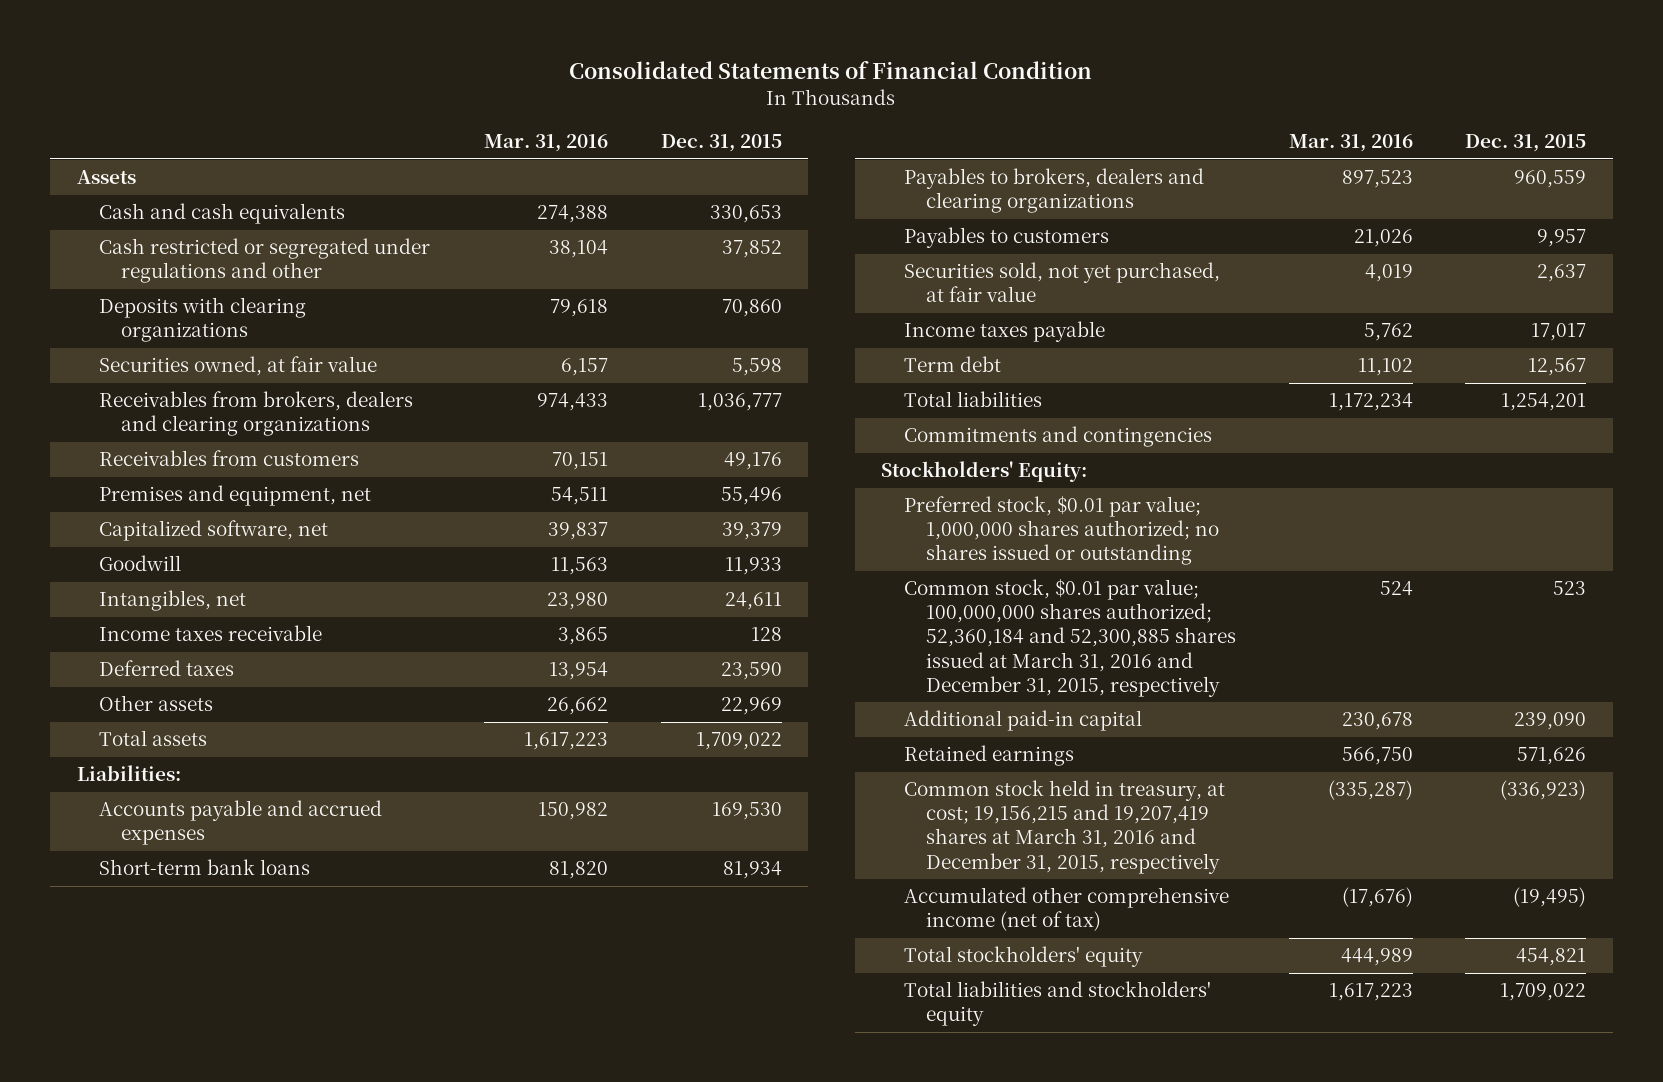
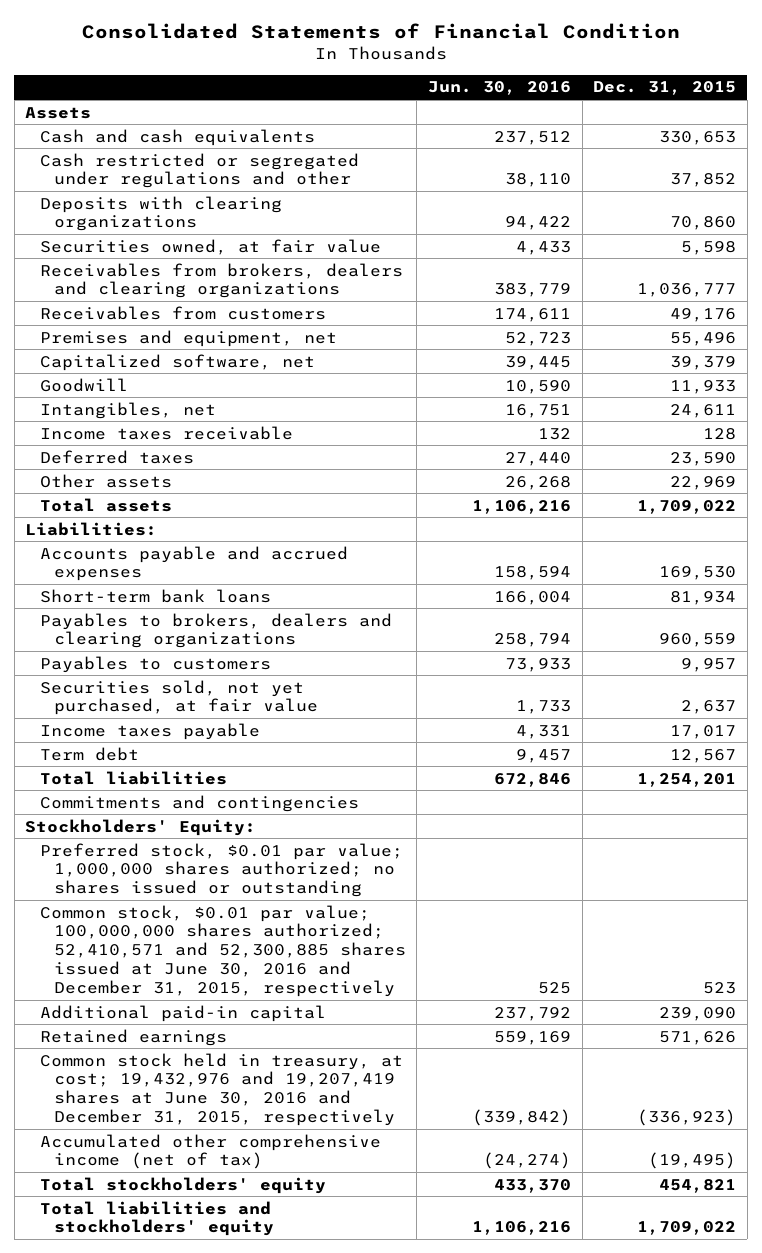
[483,134,608,153] Mar. 31, 2016 -> none
none -> [428,81,572,96] Jun. 30, 2016
[903,579,1236,697] Common stock, $0.01 par value; 100,000,000 shares authorized; 52,360,184 and 52,300,885 shares issued at March 31, 2016 and December 31, 2015, respectively -> [39,904,406,997] Common stock, $0.01 par value; 100,000,000 shares authorized; 52,410,571 and 52,300,885 shares issued at June 30, 2016 and December 31, 2015, respectively
[903,780,1225,874] Common stock held in treasury, at cost; 19,156,215 and 19,207,419 shares at March 31, 2016 and December 31, 2015, respectively -> [39,1052,403,1127] Common stock held in treasury, at cost; 19,432,976 and 19,207,419 shares at June 30, 2016 and December 31, 2015, respectively

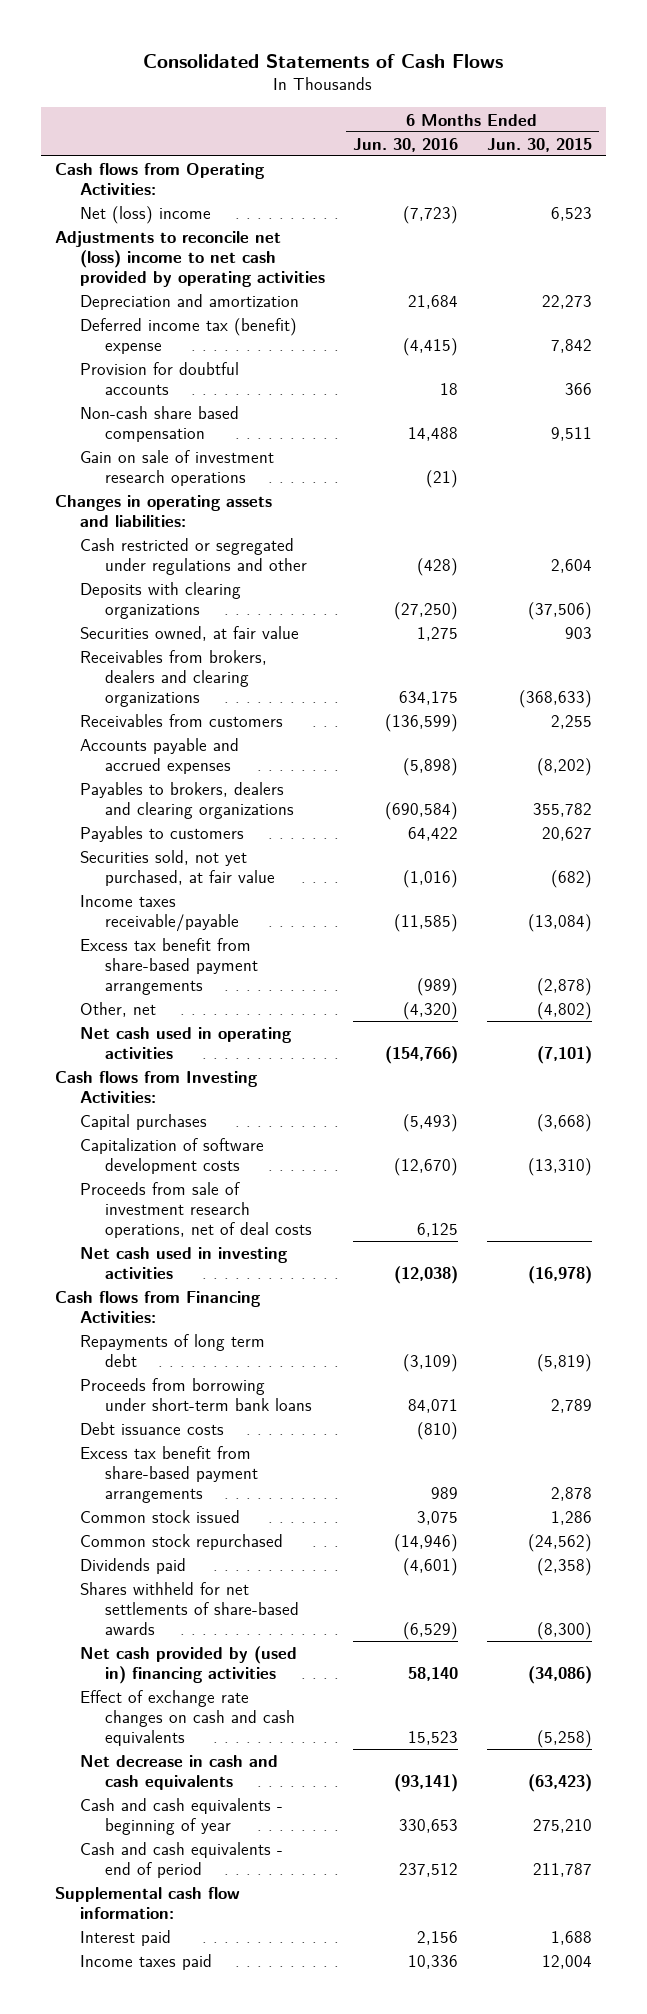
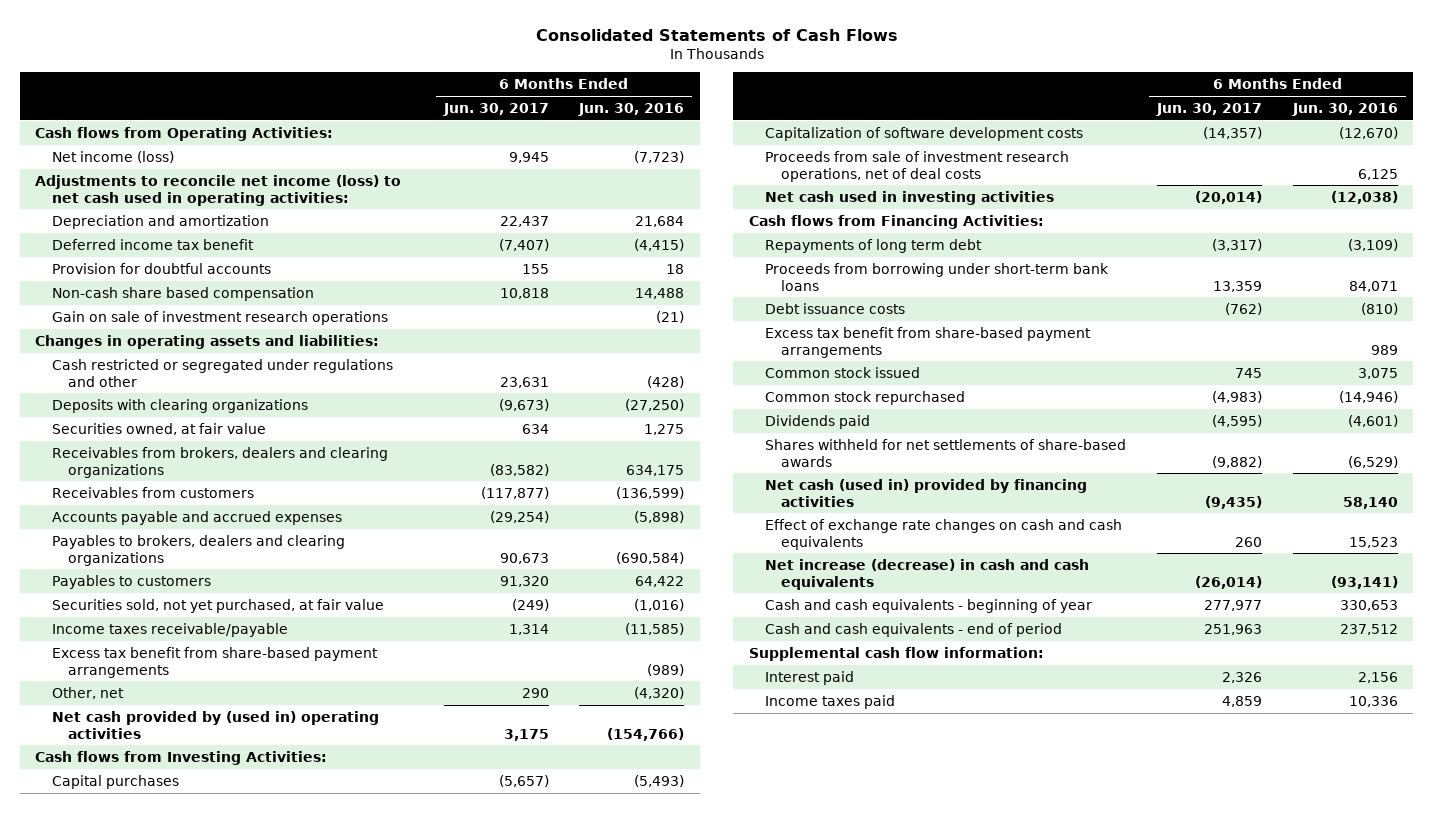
[486,137,592,152] Jun. 30, 2015 -> none
none -> [442,102,549,116] Jun. 30, 2017
[80,206,212,225] Net (loss) income -> [51,150,174,163] Net income (loss)
[55,231,326,287] Adjustments to reconcile net (loss) income to net cash provided by operating activities -> [35,174,402,206] Adjustments to reconcile net income (loss) to net cash used in operating activities:
[80,318,298,354] Deferred income tax (benefit) expense -> [51,238,254,250] Deferred income tax benefit
[80,1027,293,1059] Net cash used in operating activities -> [51,710,379,739] Net cash provided by (used in) operating activities
[80,1646,298,1684] Net cash provided by (used in) financing activities -> [765,478,1088,507] Net cash (used in) provided by financing activities
[80,1755,279,1790] Net decrease in cash and cash equivalents -> [765,558,1090,590] Net increase (decrease) in cash and cash equivalents

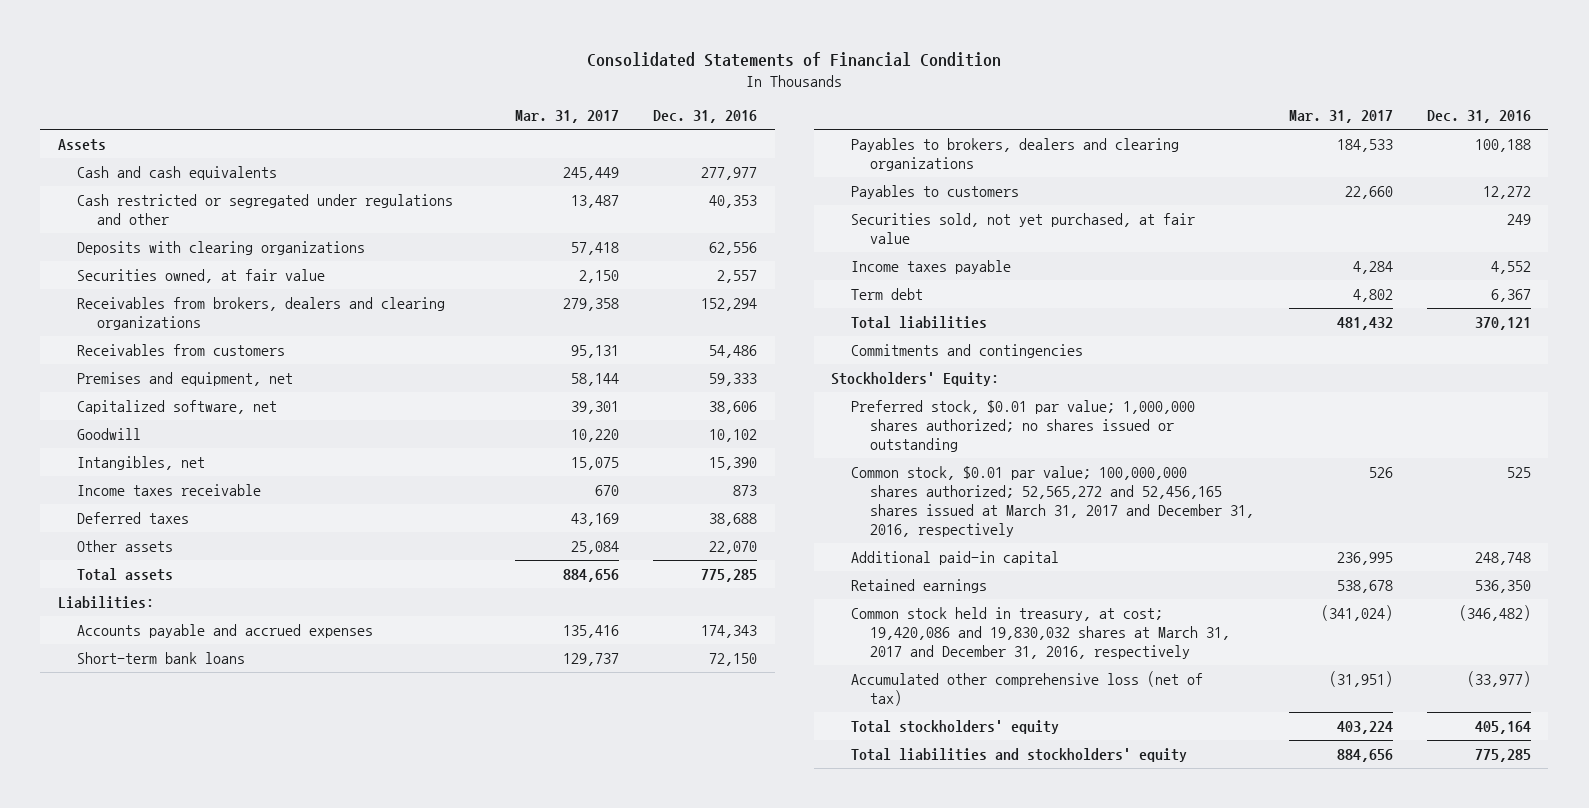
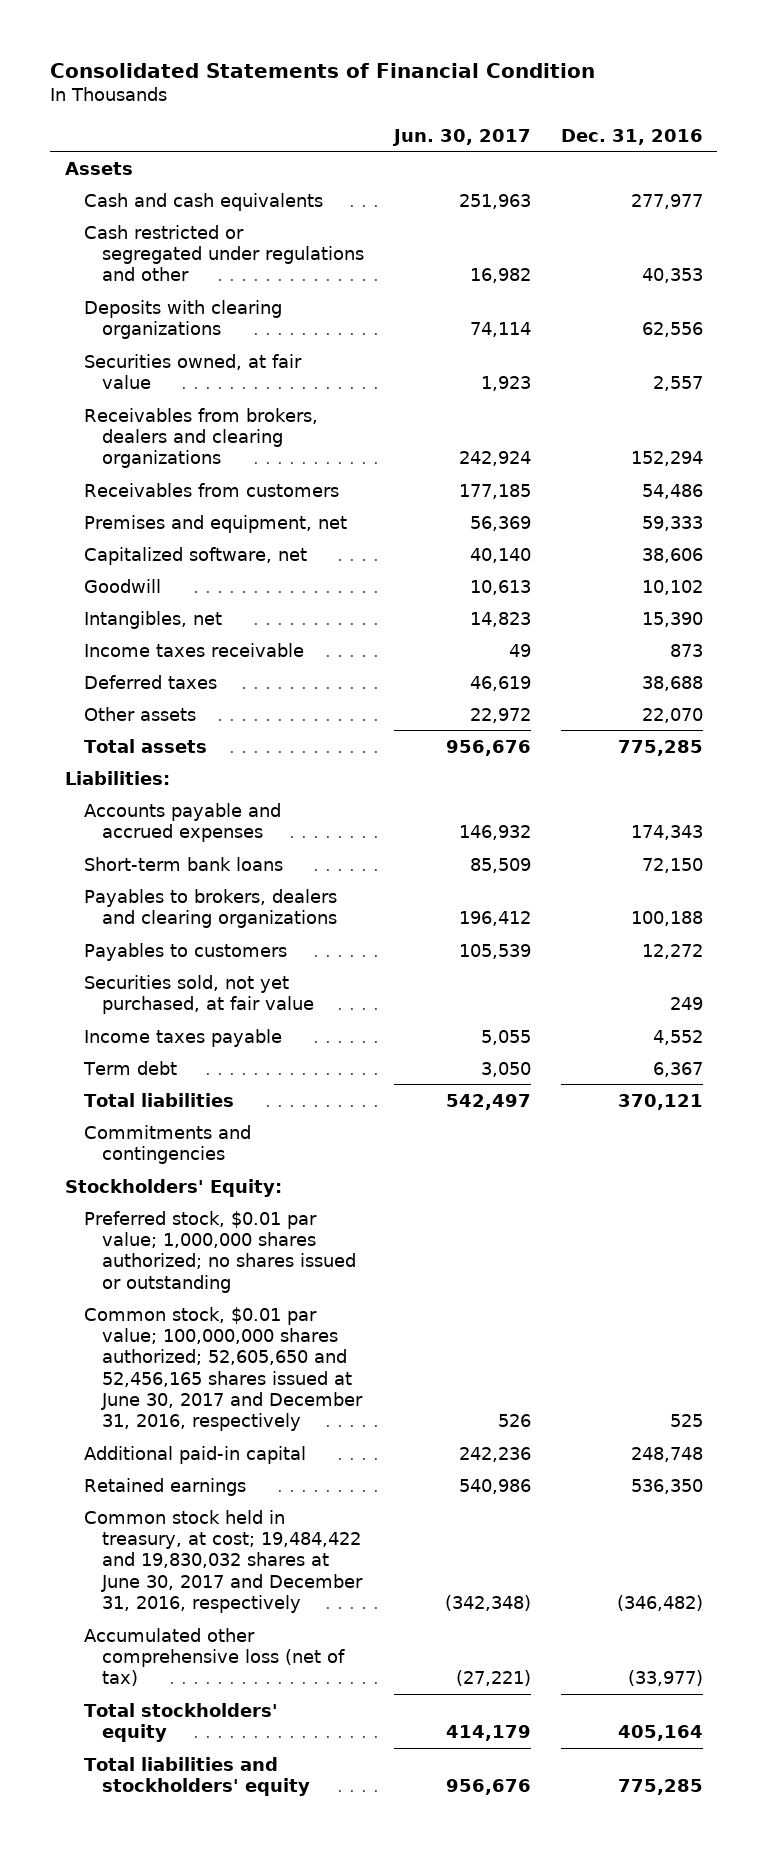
[515,110,620,124] Mar. 31, 2017 -> none
none -> [391,128,531,146] Jun. 30, 2017
[850,465,1255,537] Common stock, $0.01 par value; 100,000,000 shares authorized; 52,565,272 and 52,456,165 shares issued at March 31, 2017 and December 31, 2016, respectively -> [83,1306,364,1432] Common stock, $0.01 par value; 100,000,000 shares authorized; 52,605,650 and 52,456,165 shares issued at June 30, 2017 and December 31, 2016, respectively
[850,606,1231,659] Common stock held in treasury, at cost; 19,420,086 and 19,830,032 shares at March 31, 2017 and December 31, 2016, respectively -> [83,1509,364,1613] Common stock held in treasury, at cost; 19,484,422 and 19,830,032 shares at June 30, 2017 and December 31, 2016, respectively

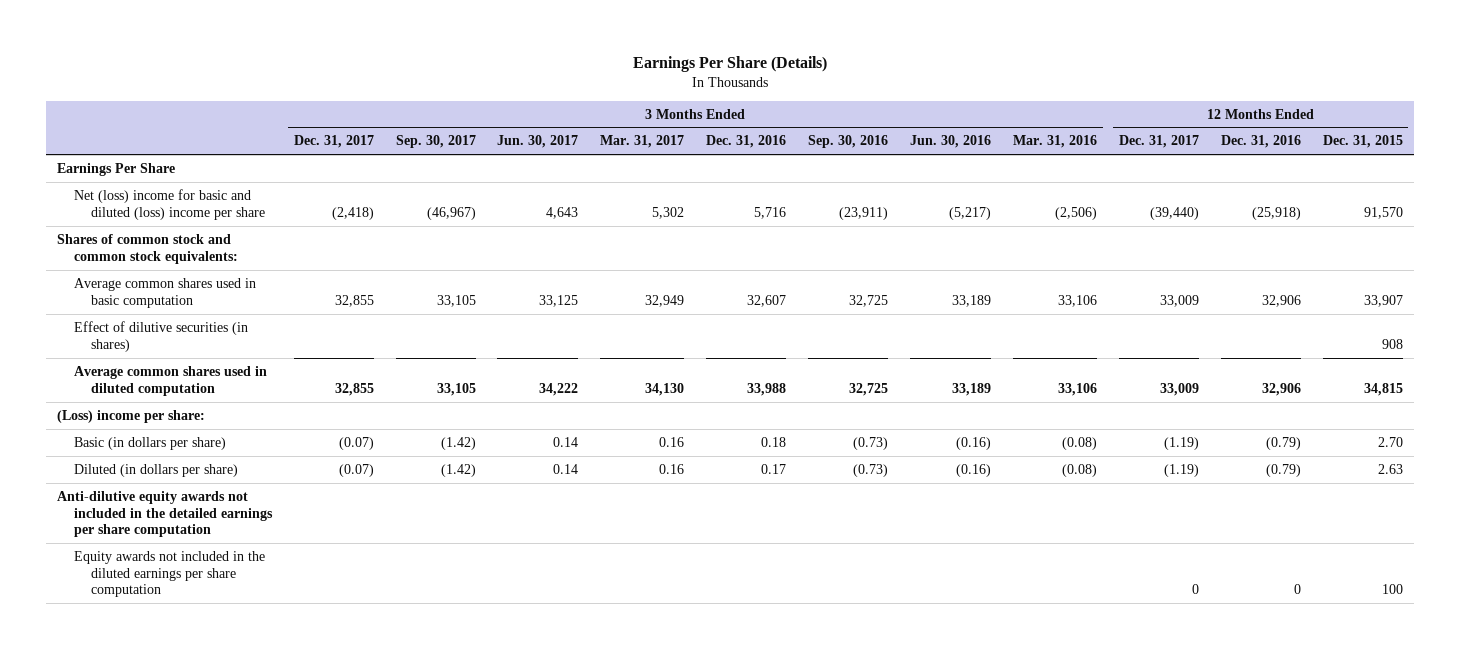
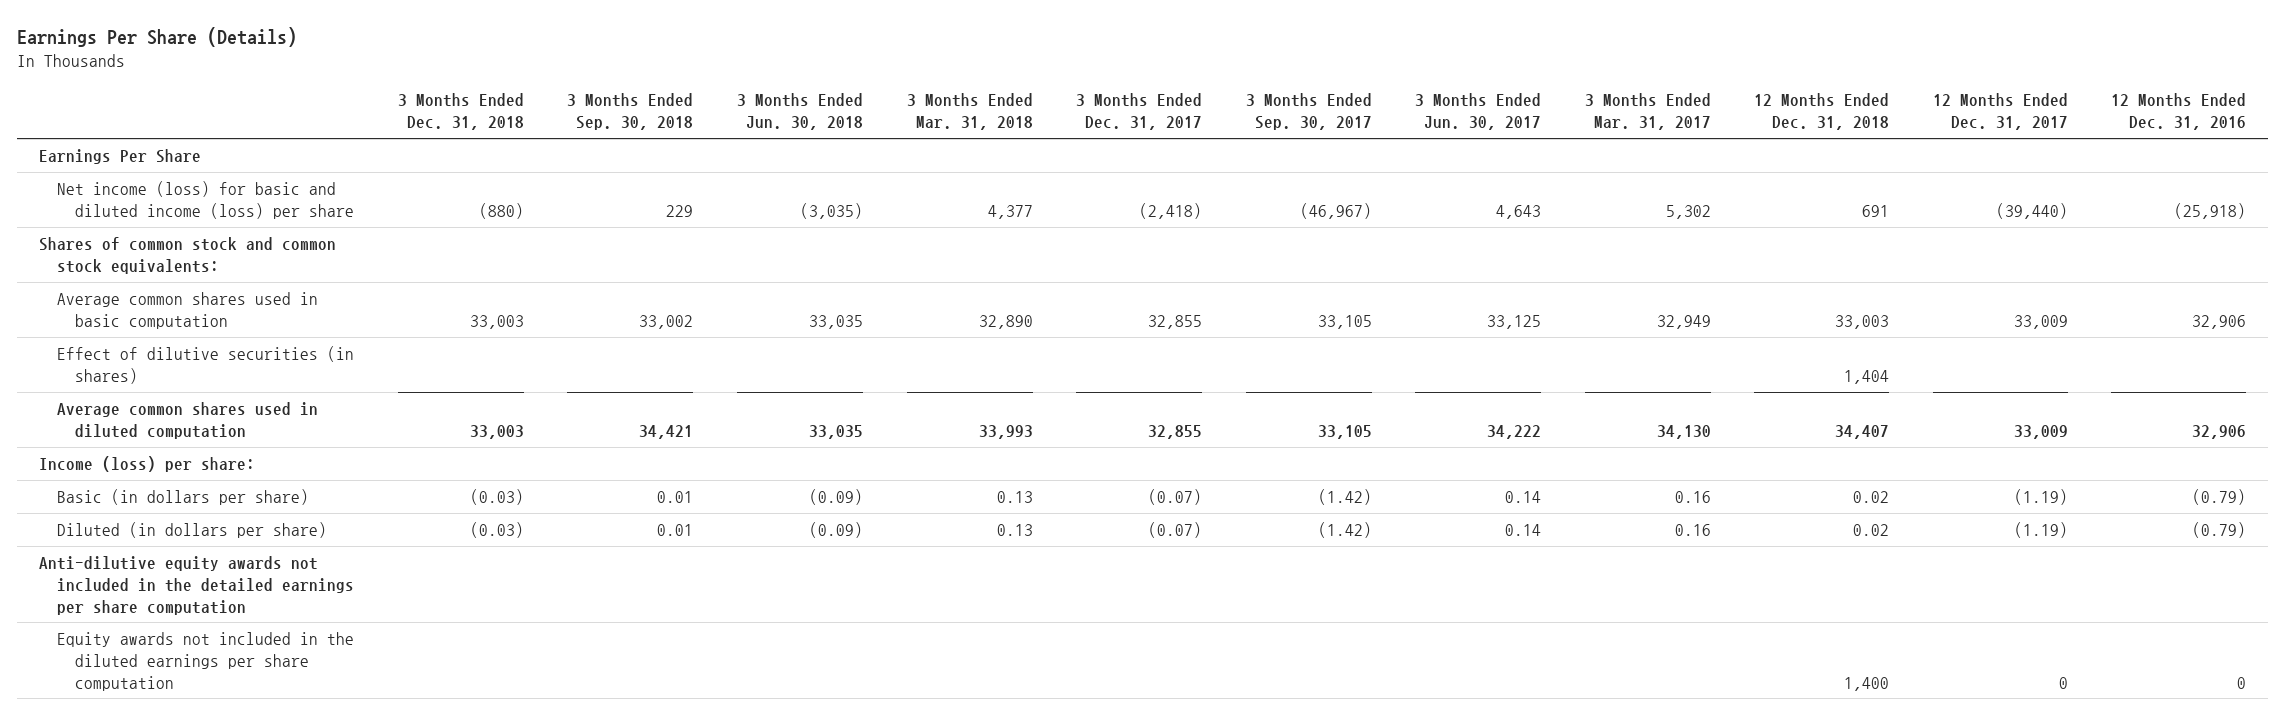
[706,135,787,149] Dec. 31, 2016 -> none
[808,135,889,149] Sep. 30, 2016 -> none
[910,135,992,149] Jun. 30, 2016 -> none
[1013,135,1098,149] Mar. 31, 2016 -> none
[1322,135,1403,149] Dec. 31, 2015 -> none
none -> [397,93,524,131] 3 Months Ended Dec. 31, 2018
none -> [567,93,694,131] 3 Months Ended Sep. 30, 2018
none -> [737,93,864,131] 3 Months Ended Jun. 30, 2018
none -> [906,93,1033,131] 3 Months Ended Mar. 31, 2018
none -> [1754,93,1890,131] 12 Months Ended Dec. 31, 2018
[73,188,265,220] Net (loss) income for basic and diluted (loss) income per share -> [56,180,355,219] Net income (loss) for basic and diluted income (loss) per share
[56,409,205,423] (Loss) income per share: -> [38,455,255,472] Income (loss) per share:

